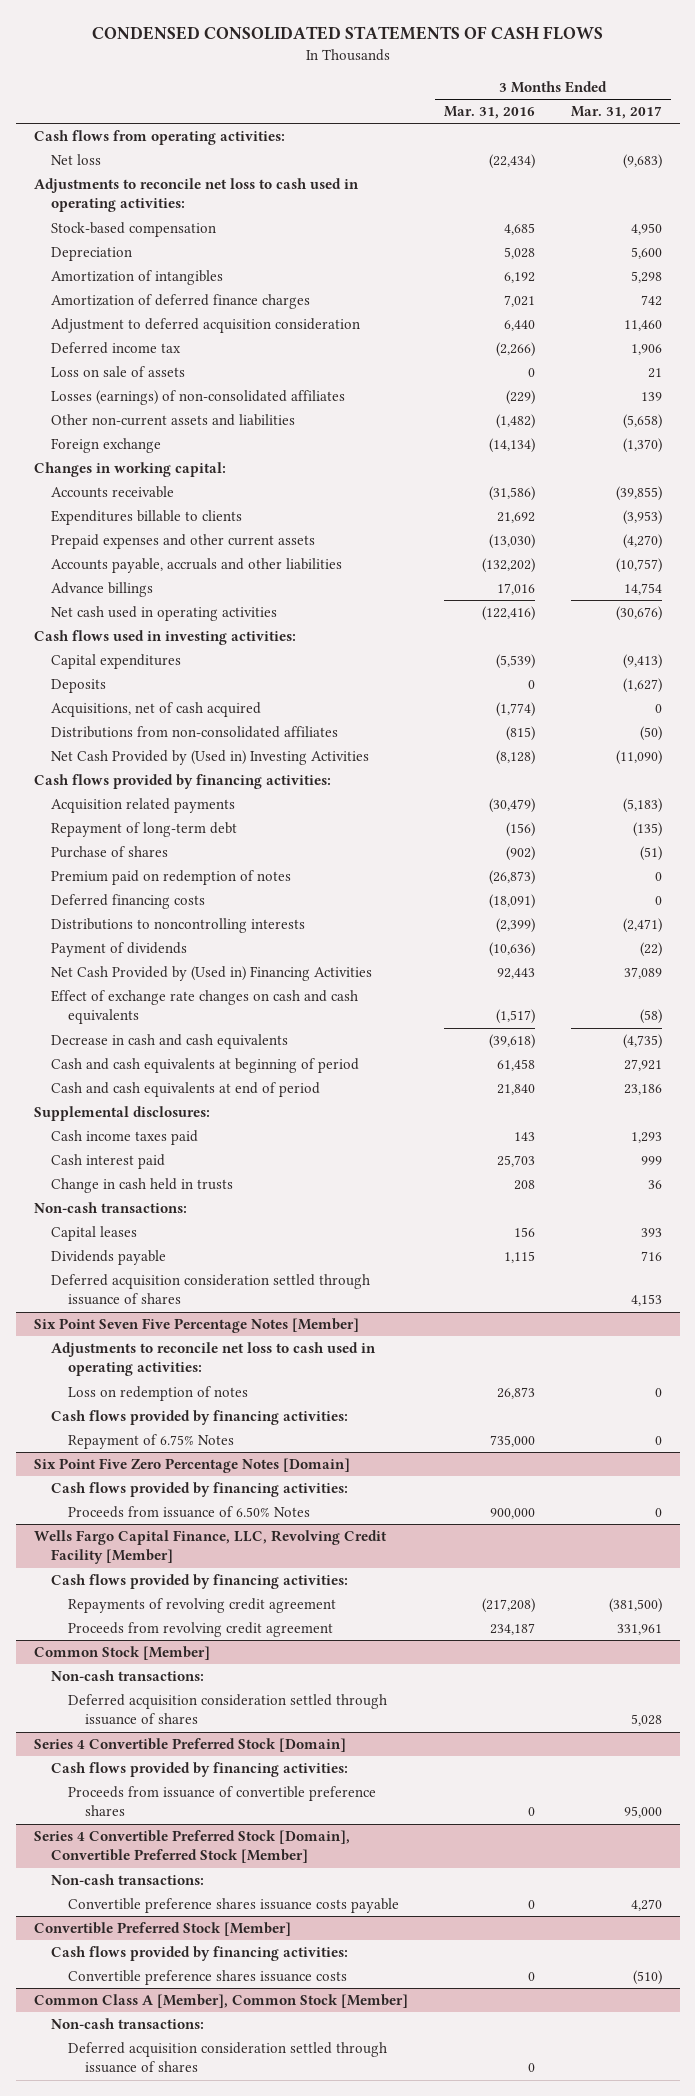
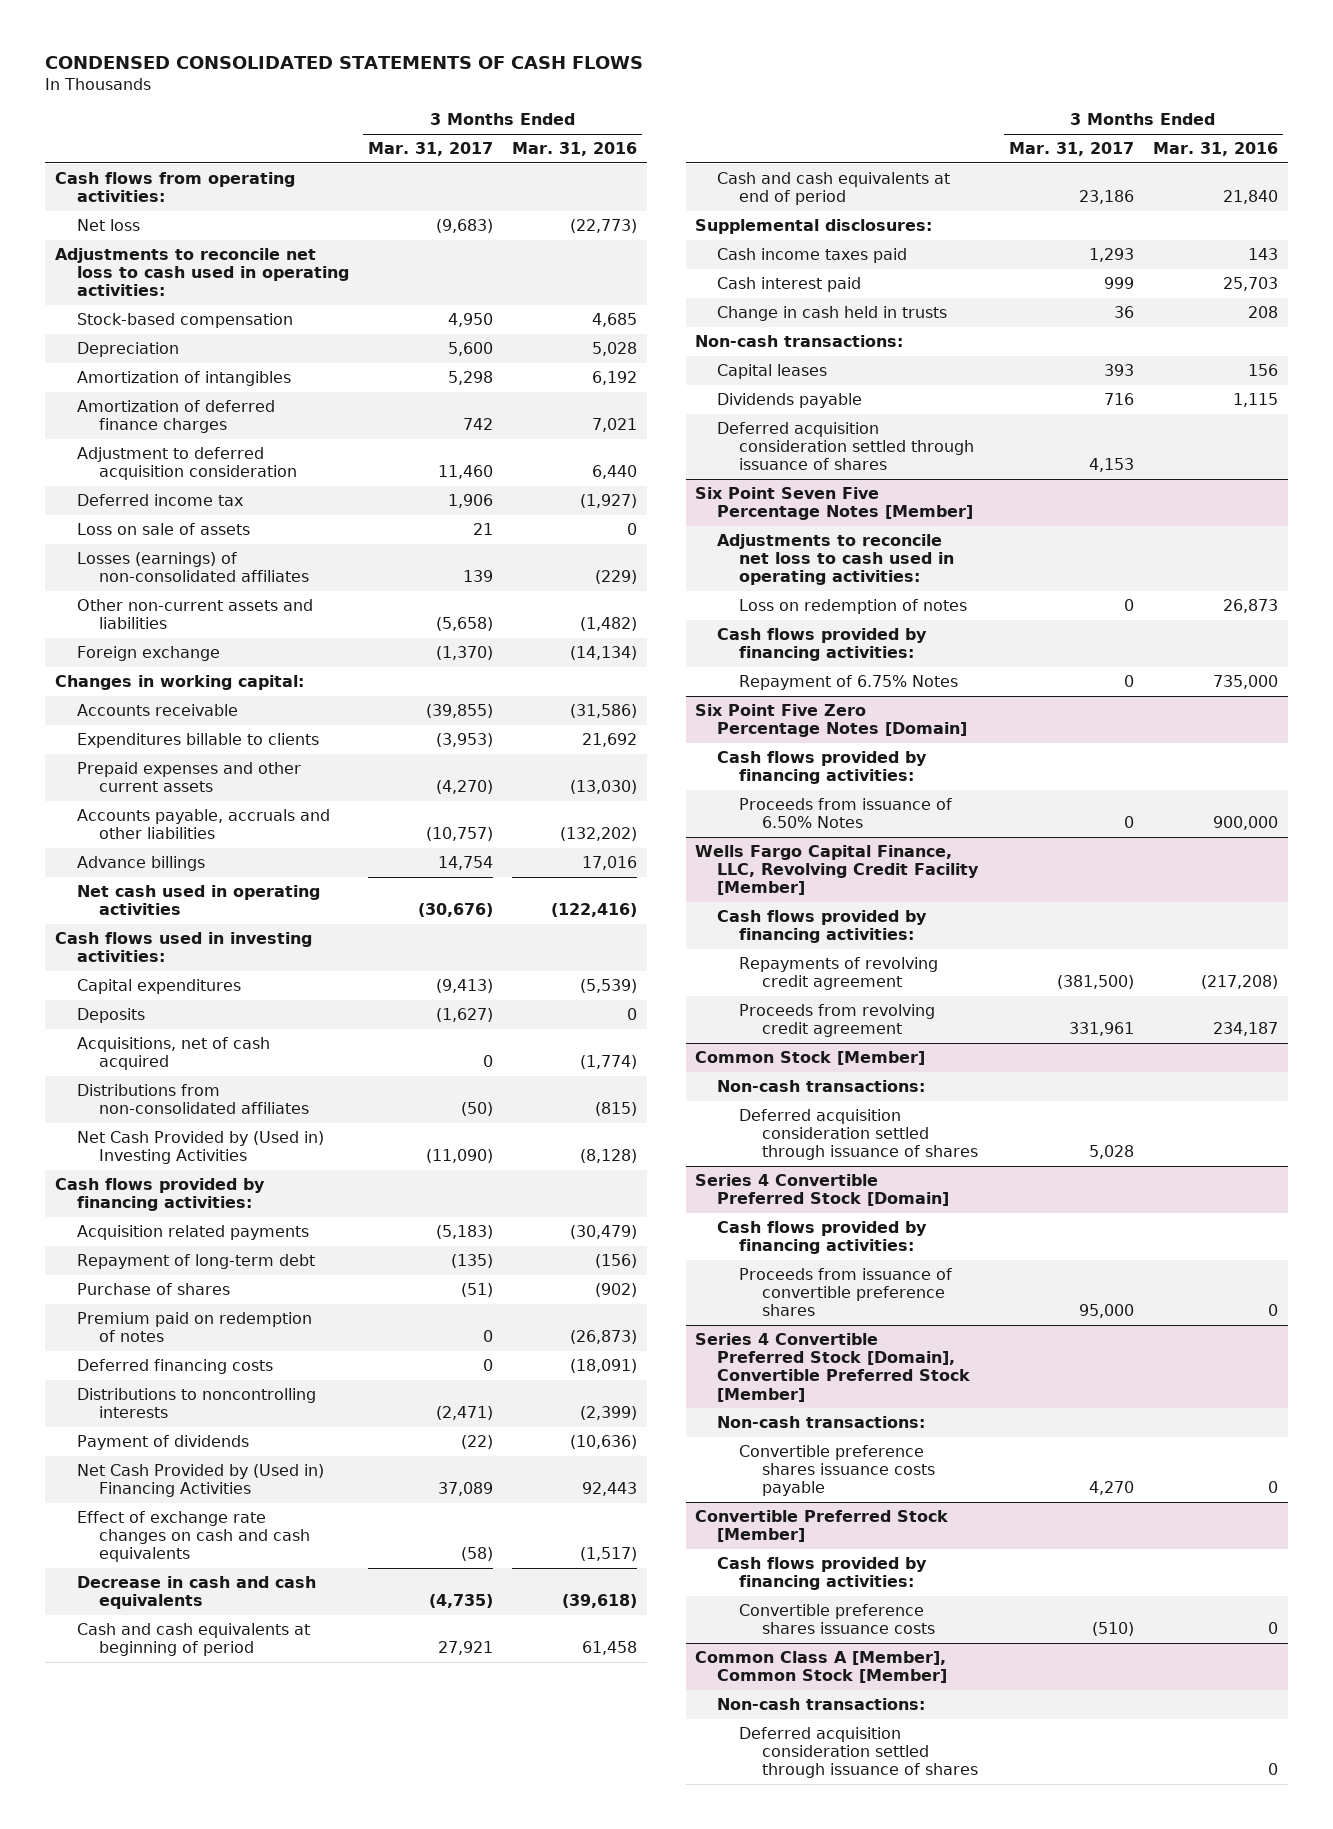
[488,154,535,170] (22,434) -> [570,218,638,233] (22,773)
[495,342,535,358] (2,266) -> [580,493,638,508] (1,927)

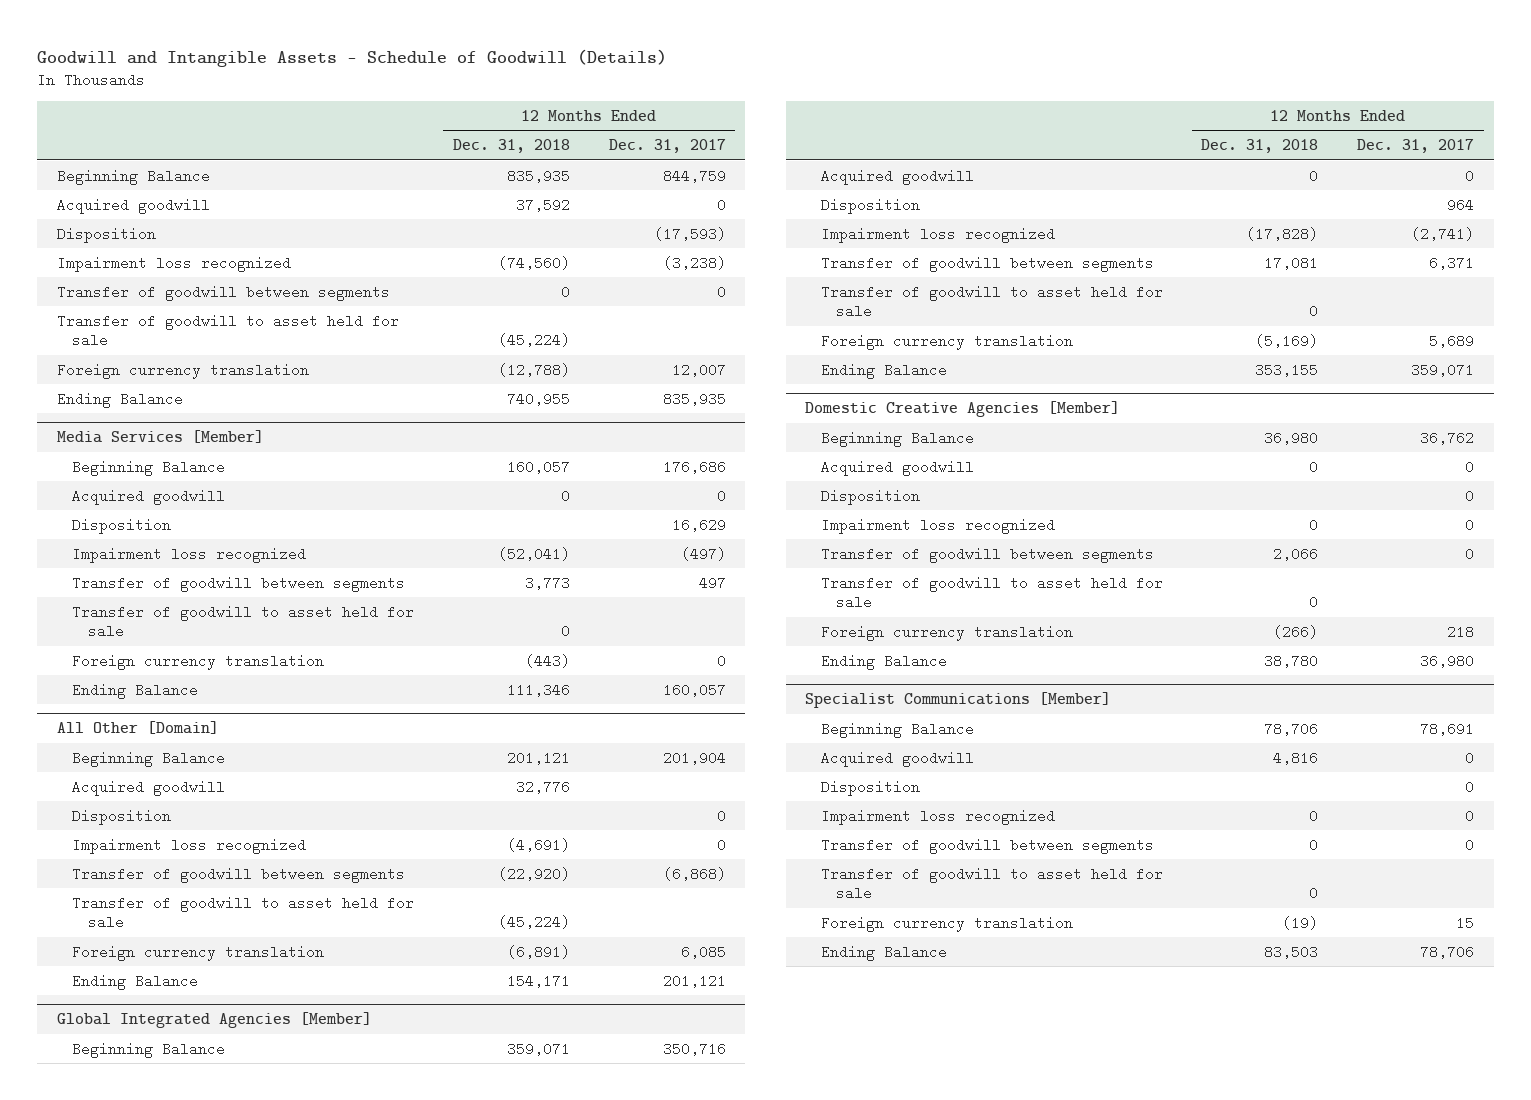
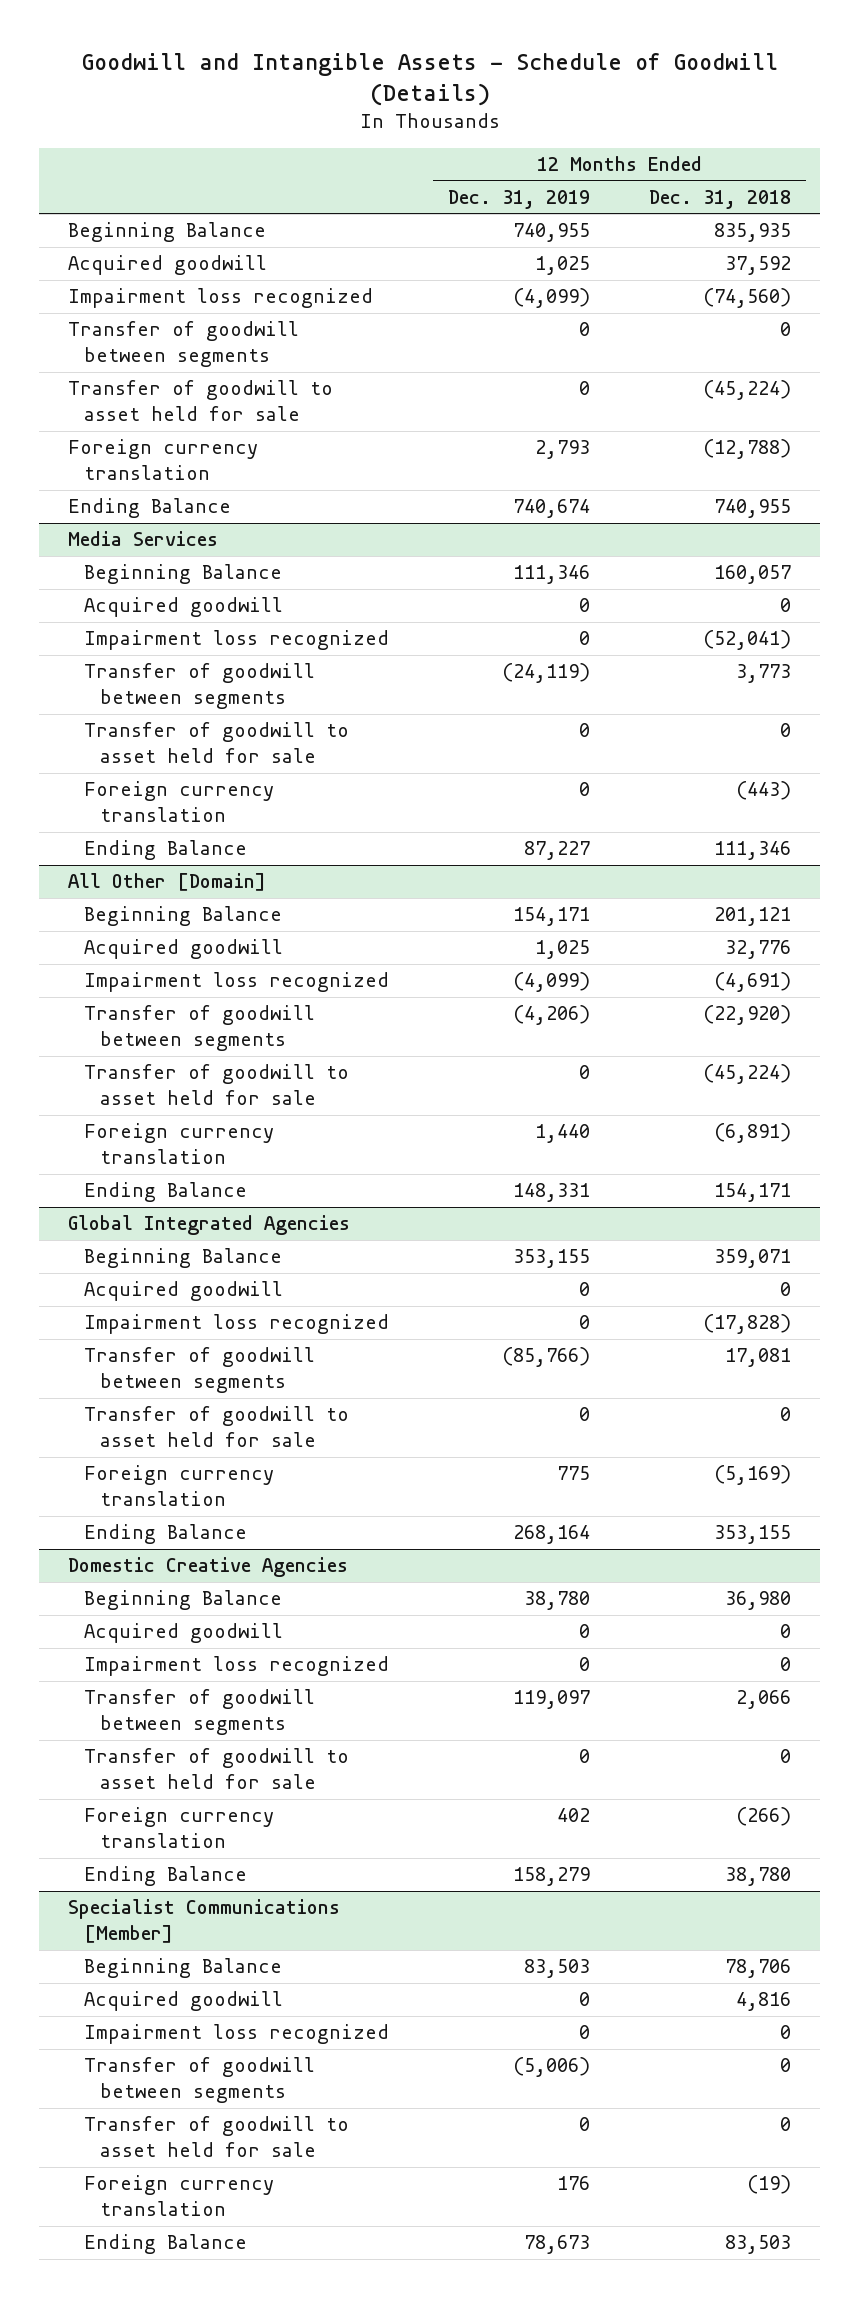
[608,139,726,154] Dec. 31, 2017 -> none
none -> [448,189,591,209] Dec. 31, 2019
[56,226,156,243] Disposition -> none
[56,430,264,444] Media Services [Member] -> [68,531,219,547] Media Services
[72,517,172,534] Disposition -> none
[72,808,172,825] Disposition -> none
[56,1012,372,1029] Global Integrated Agencies [Member] -> [68,1215,351,1236] Global Integrated Agencies
[820,197,920,214] Disposition -> none
[805,401,1121,418] Domestic Creative Agencies [Member] -> [68,1557,349,1578] Domestic Creative Agencies
[820,488,920,505] Disposition -> none
[820,779,920,796] Disposition -> none

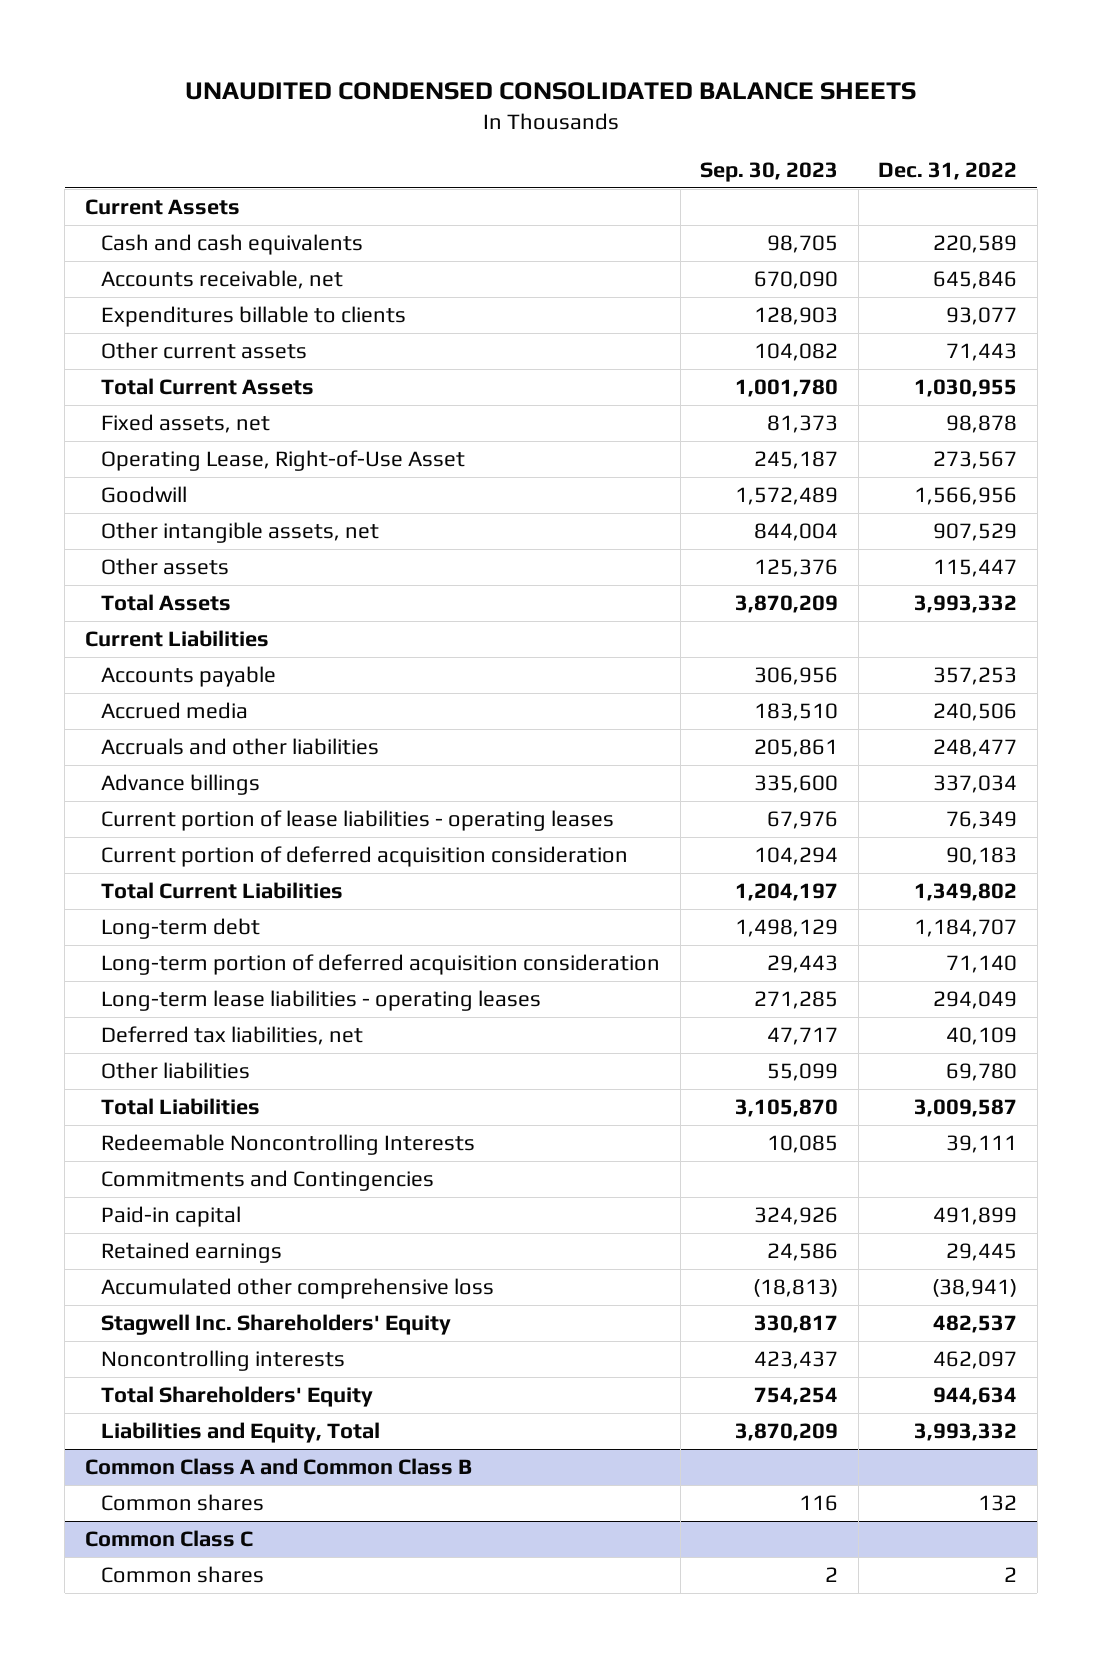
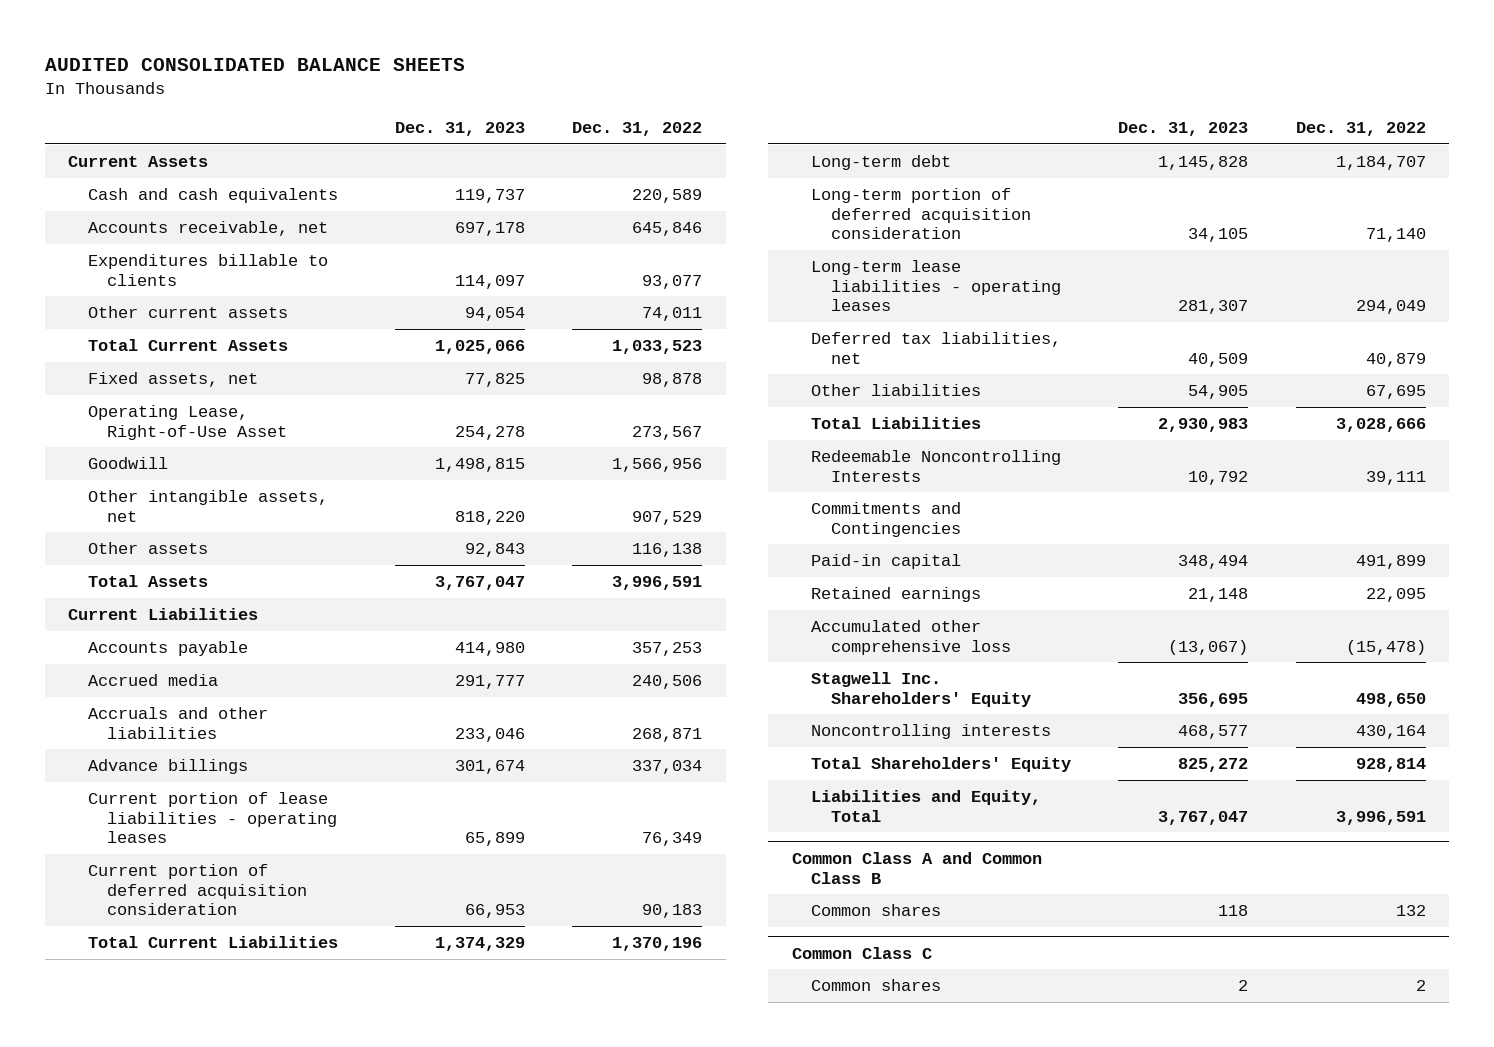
[185,82,917,101] UNAUDITED CONDENSED CONSOLIDATED BALANCE SHEETS -> [44,58,465,72] AUDITED CONSOLIDATED BALANCE SHEETS
[700,161,839,182] Sep. 30, 2023 -> none
none -> [394,122,525,137] Dec. 31, 2023
[946,343,1018,362] 71,443 -> [642,306,703,321] 74,011
[914,379,1018,398] 1,030,955 -> [612,339,703,354] 1,033,523
[933,559,1018,578] 115,447 -> [632,542,703,557] 116,138
[914,595,1018,614] 3,993,332 -> [612,575,703,590] 3,996,591
[933,739,1018,758] 248,477 -> [632,727,703,742] 268,871
[914,883,1018,902] 1,349,802 -> [612,936,703,951] 1,370,196
[946,1027,1018,1046] 40,109 -> [1365,352,1426,367] 40,879
[946,1063,1018,1082] 69,780 -> [1365,384,1426,399] 67,695
[914,1099,1018,1118] 3,009,587 -> [1335,417,1426,432] 3,028,666
[946,1243,1018,1262] 29,445 -> [1365,587,1426,602] 22,095
[932,1279,1018,1298] (38,941) -> [1345,639,1426,655] (15,478)
[933,1315,1018,1334] 482,537 -> [1355,692,1426,707] 498,650
[933,1351,1018,1370] 462,097 -> [1355,724,1426,739] 430,164
[933,1387,1018,1406] 944,634 -> [1355,757,1426,772] 928,814
[914,1423,1018,1442] 3,993,332 -> [1335,810,1426,825] 3,996,591

